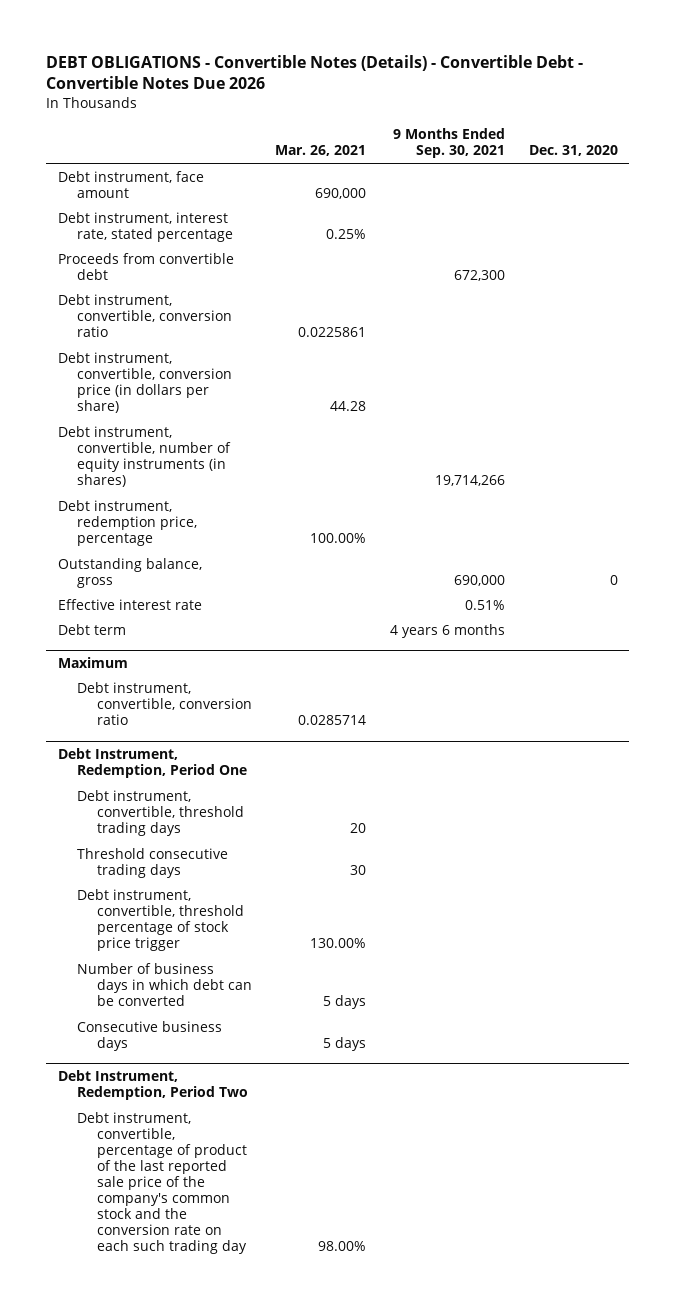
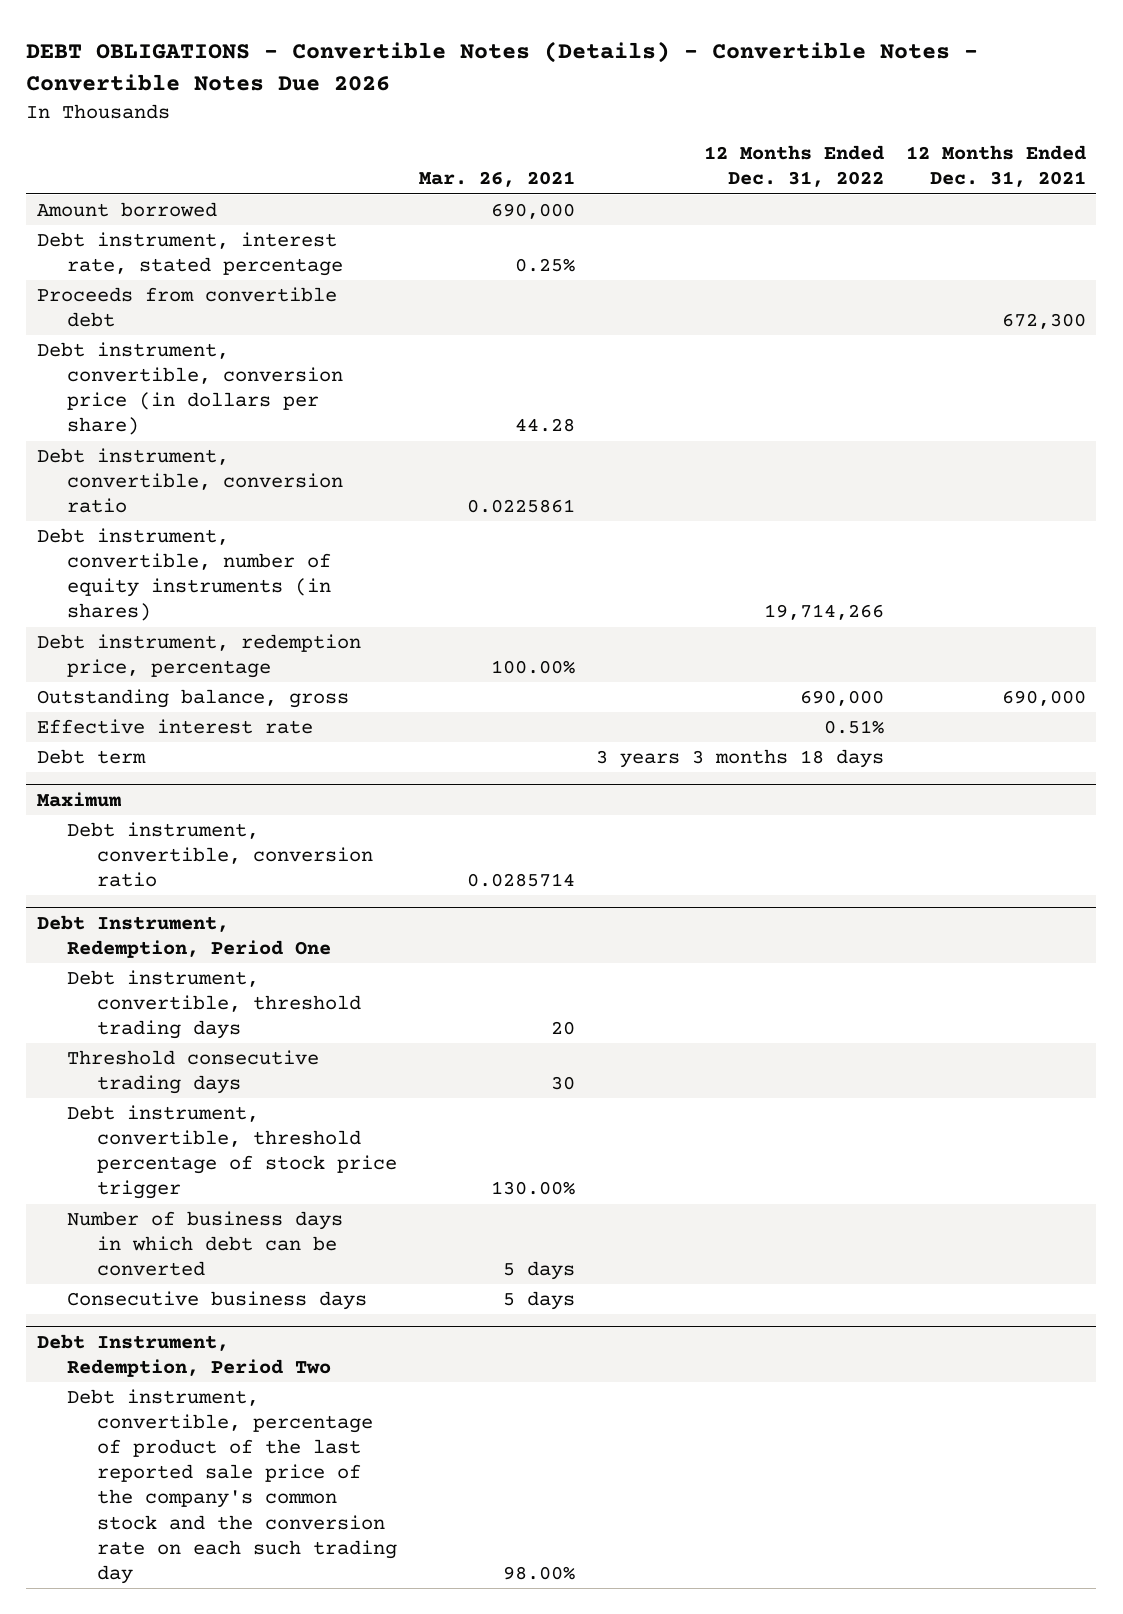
[46,54,584,90] DEBT OBLIGATIONS - Convertible Notes (Details) - Convertible Debt - Convertible Notes Due 2026 -> [26,41,979,92] DEBT OBLIGATIONS - Convertible Notes (Details) - Convertible Notes - Convertible Notes Due 2026
[392,128,505,159] 9 Months Ended Sep. 30, 2021 -> none
[528,145,618,157] Dec. 31, 2020 -> none
none -> [704,145,885,188] 12 Months Ended Dec. 31, 2022
none -> [905,145,1086,188] 12 Months Ended Dec. 31, 2021
[58,170,205,198] Debt instrument, face amount -> [37,202,218,218] Amount borrowed
[58,293,233,337] Debt instrument, convertible, conversion ratio -> [37,448,344,514] Debt instrument, convertible, conversion ratio

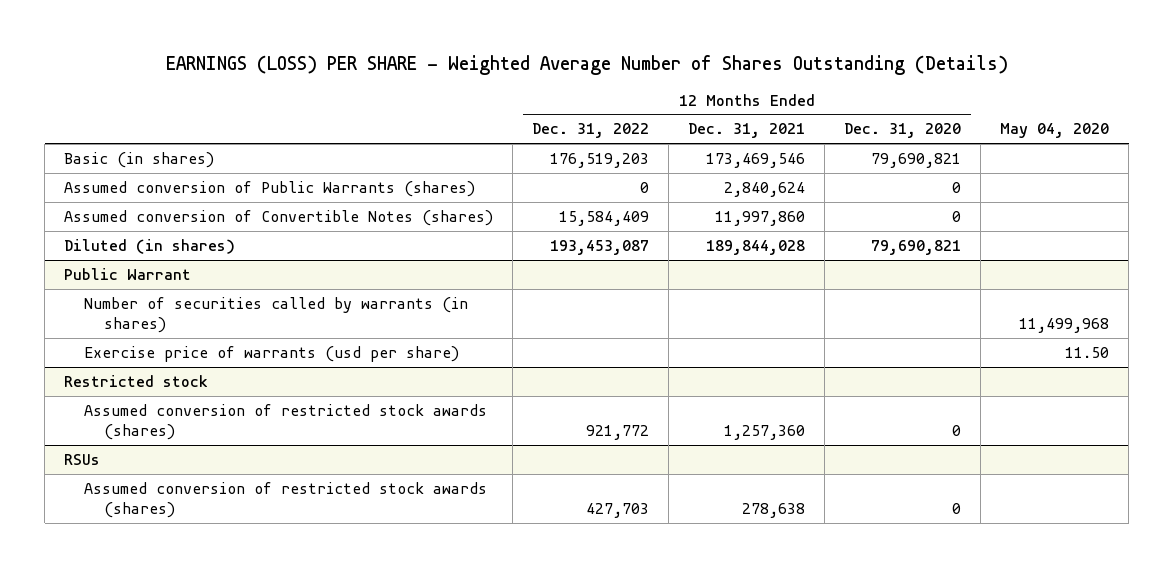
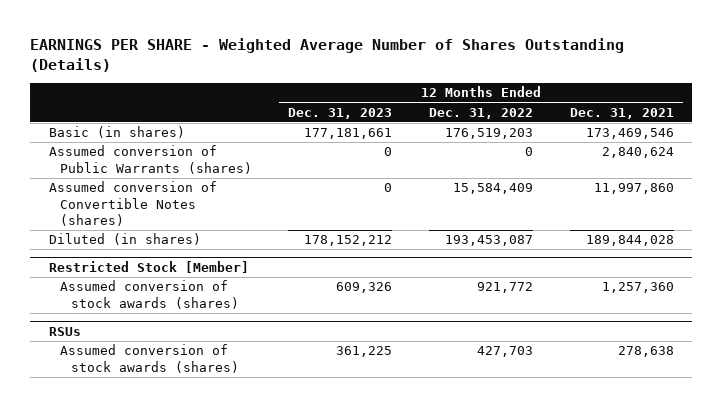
[165,54,1008,75] EARNINGS (LOSS) PER SHARE - Weighted Average Number of Shares Outstanding (Details) -> [30,38,625,73] EARNINGS PER SHARE - Weighted Average Number of Shares Outstanding (Details)
[844,123,962,139] Dec. 31, 2020 -> none
[1000,123,1110,139] May 04, 2020 -> none
none -> [288,107,393,119] Dec. 31, 2023
[64,267,192,280] Public Warrant -> none
[84,296,469,334] Number of securities called by warrants (in shares) -> none
[84,345,460,362] Exercise price of warrants (usd per share) -> none
[64,374,209,387] Restricted stock -> [48,260,249,273] Restricted Stock [Member]
[84,403,488,441] Assumed conversion of restricted stock awards (shares) -> [59,280,239,309] Assumed conversion of stock awards (shares)
[84,481,488,519] Assumed conversion of restricted stock awards (shares) -> [59,344,239,373] Assumed conversion of stock awards (shares)

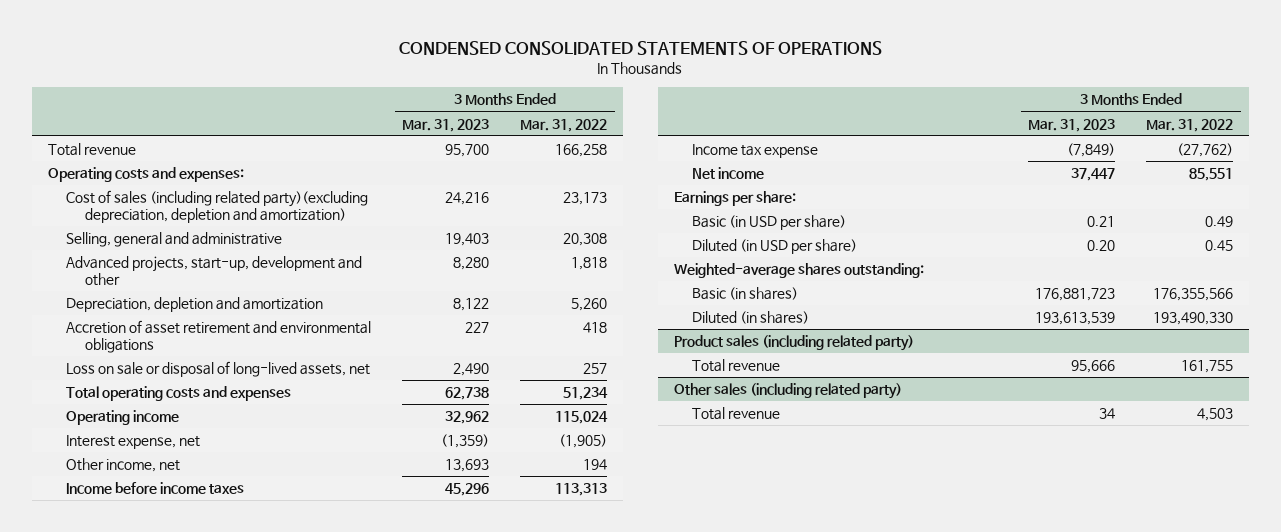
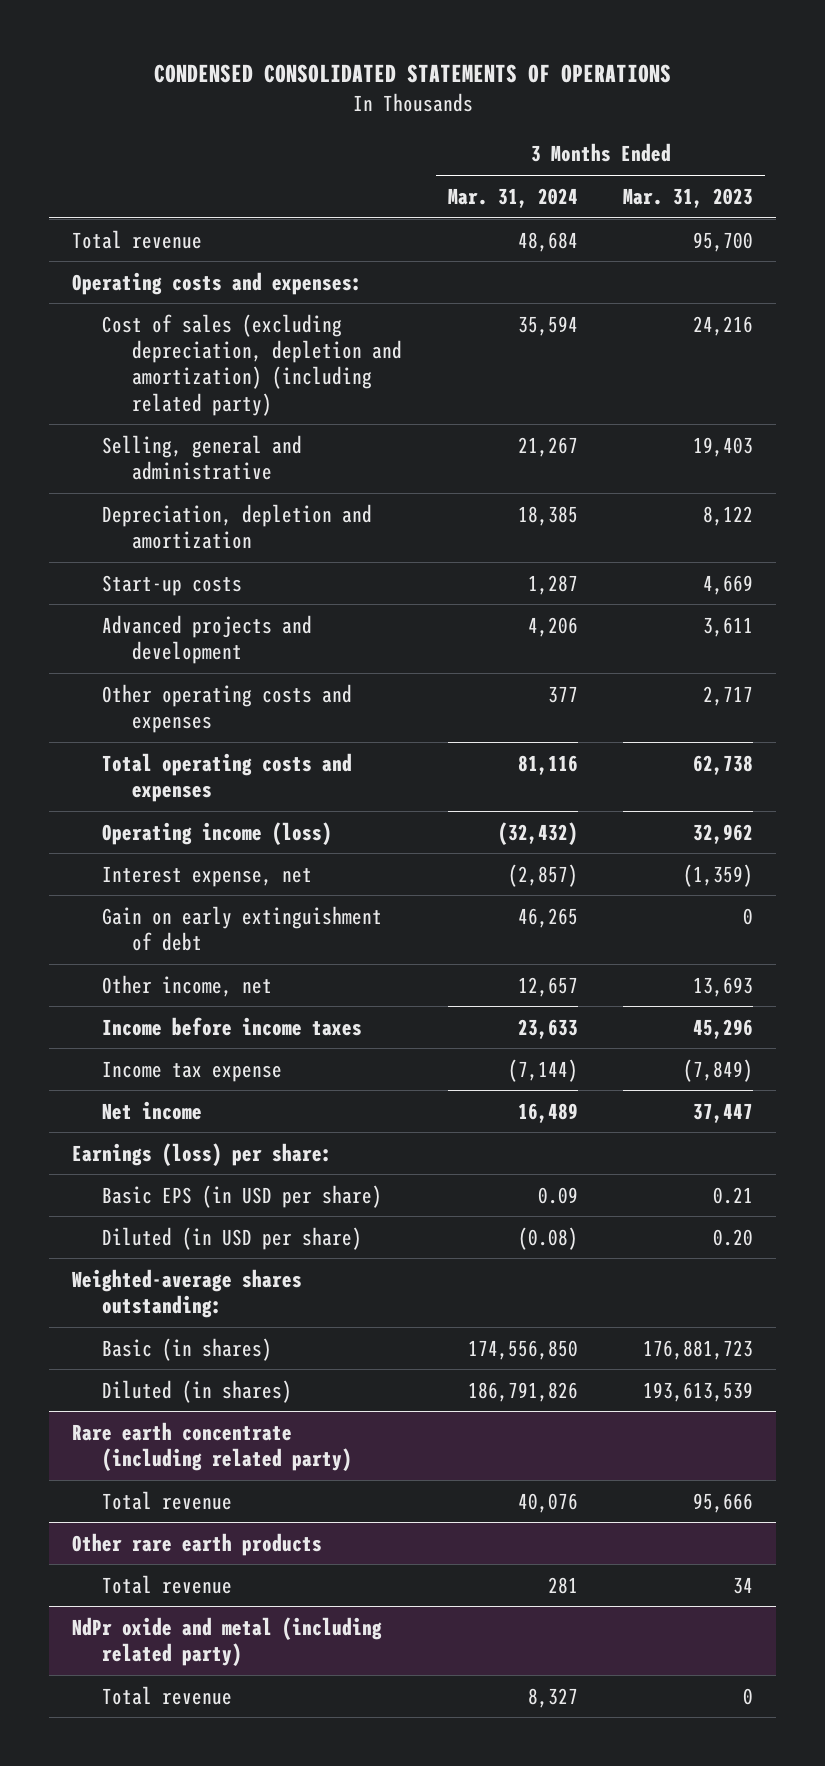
[520,118,608,132] Mar. 31, 2022 -> none
none -> [447,187,578,208] Mar. 31, 2024
[66,190,369,223] Cost of sales (including related party)(excluding depreciation, depletion and amortization) -> [102,313,403,416] Cost of sales (excluding depreciation, depletion and amortization) (including related party)
[66,256,363,286] Advanced projects, start-up, development and other -> none
[66,320,372,353] Accretion of asset retirement and environmental obligations -> none
[66,361,371,378] Loss on sale or disposal of long-lived assets, net -> none
none -> [102,574,243,596] Start-up costs
none -> [102,614,313,665] Advanced projects and development
none -> [102,683,353,734] Other operating costs and expenses
[66,410,180,426] Operating income -> [102,821,333,845] Operating income (loss)
none -> [102,905,383,952] Gain on early extinguishment of debt
[673,191,796,207] Earnings per share: -> [71,1142,332,1166] Earnings (loss) per share:
[692,215,847,231] Basic (in USD per share) -> [102,1184,383,1208] Basic EPS (in USD per share)
[673,335,914,352] Product sales (including related party) -> none
none -> [71,1421,353,1472] Rare earth concentrate (including related party)
[673,383,902,400] Other sales (including related party) -> none
none -> [71,1532,322,1556] Other rare earth products
none -> [71,1616,382,1667] NdPr oxide and metal (including related party)
none -> [102,1685,233,1705] Total revenue

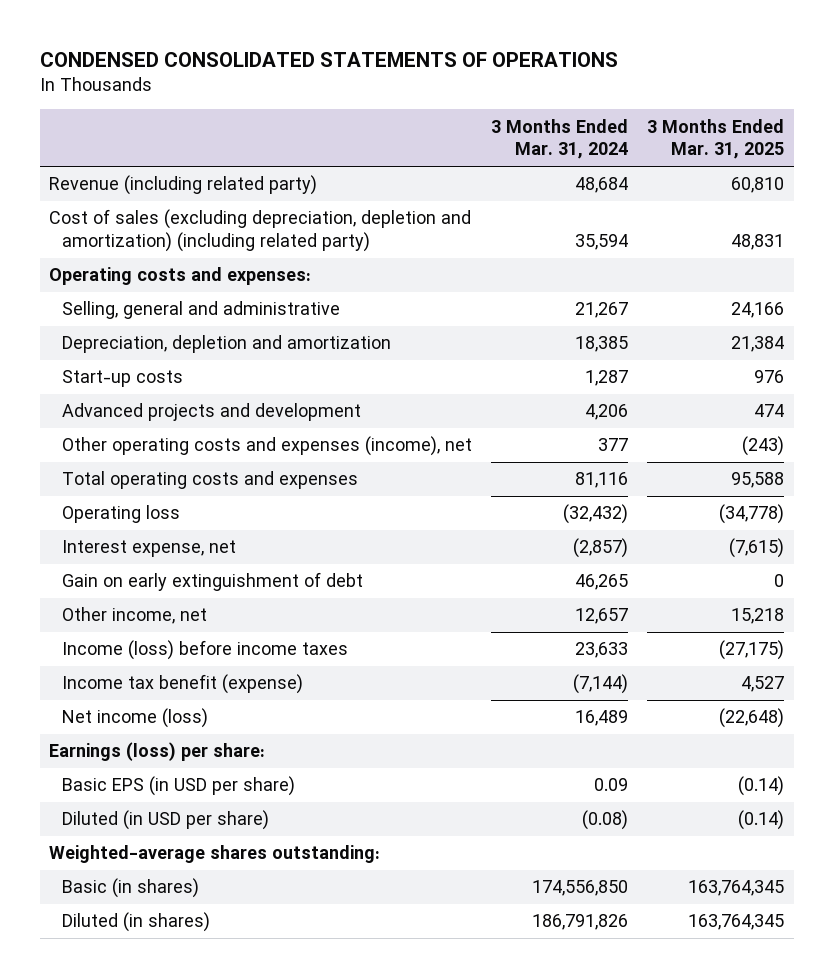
[623,187,754,208] Mar. 31, 2023 -> none
none -> [647,118,785,160] 3 Months Ended Mar. 31, 2025
[71,229,202,249] Total revenue -> [48,175,317,196] Revenue (including related party)
[71,271,362,295] Operating costs and expenses: -> [48,267,311,286] Operating costs and expenses:
[102,683,353,734] Other operating costs and expenses -> [62,436,473,457] Other operating costs and expenses (income), net
[102,821,333,845] Operating income (loss) -> [62,505,181,524] Operating loss
[102,1016,363,1036] Income before income taxes -> [62,640,349,661] Income (loss) before income taxes
[102,1060,283,1082] Income tax expense -> [62,674,304,695] Income tax benefit (expense)
[102,1100,203,1120] Net income -> [62,708,209,729] Net income (loss)
[71,1421,353,1472] Rare earth concentrate (including related party) -> none
[102,1490,233,1510] Total revenue -> none
[71,1532,322,1556] Other rare earth products -> none
[102,1574,233,1594] Total revenue -> none
[71,1616,382,1667] NdPr oxide and metal (including related party) -> none
[102,1685,233,1705] Total revenue -> none

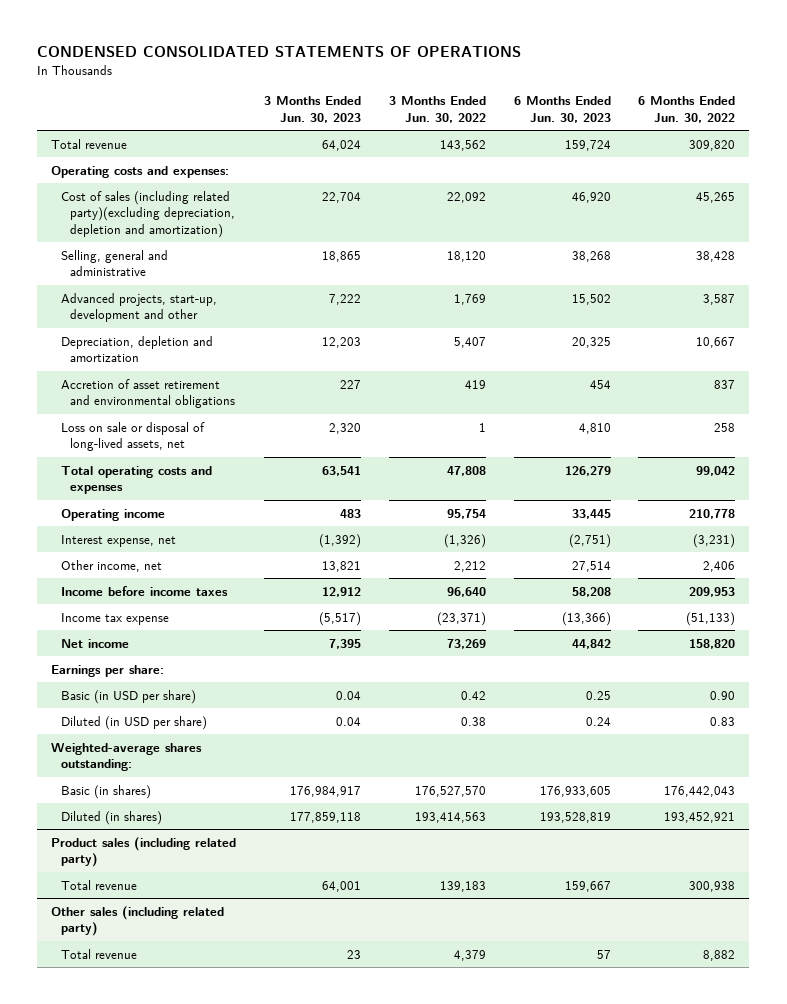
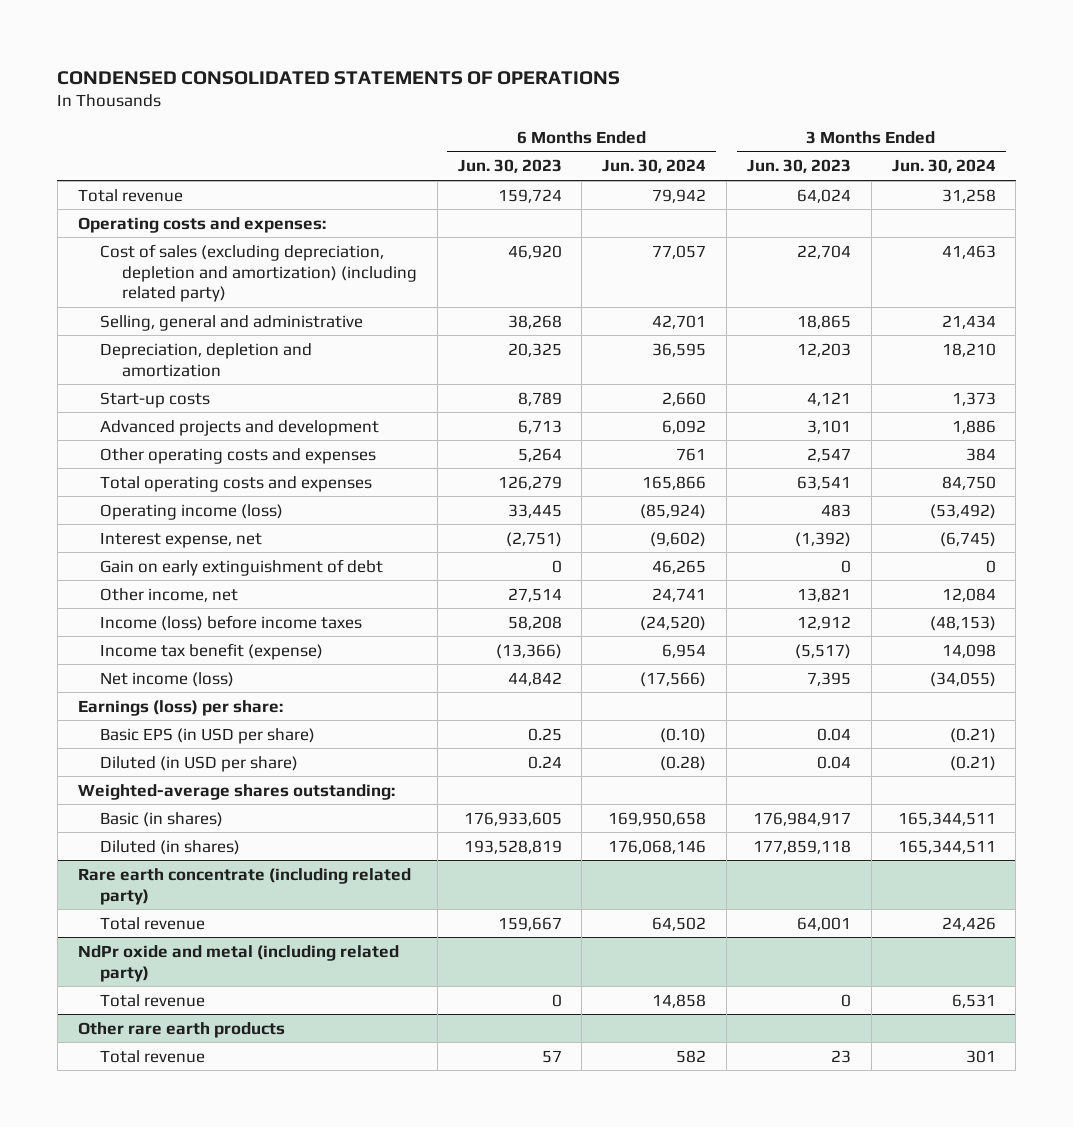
[388,96,486,123] 3 Months Ended Jun. 30, 2022 -> none
[638,96,736,123] 6 Months Ended Jun. 30, 2022 -> none
none -> [602,159,707,174] Jun. 30, 2024
none -> [891,159,996,174] Jun. 30, 2024
[60,190,236,238] Cost of sales (including related party)(excluding depreciation, depletion and amortization) -> [99,243,418,303] Cost of sales (excluding depreciation, depletion and amortization) (including related party)
[60,292,217,323] Advanced projects, start-up, development and other -> none
[60,378,236,409] Accretion of asset retirement and environmental obligations -> none
[60,421,205,452] Loss on sale or disposal of long-lived assets, net -> none
none -> [99,391,210,408] Start-up costs
none -> [99,419,379,436] Advanced projects and development
none -> [99,447,376,464] Other operating costs and expenses
[60,508,165,521] Operating income -> [99,503,283,520] Operating income (loss)
none -> [99,558,383,576] Gain on early extinguishment of debt
[60,585,228,596] Income before income taxes -> [99,614,362,631] Income (loss) before income taxes
[60,612,169,625] Income tax expense -> [99,642,323,660] Income tax benefit (expense)
[60,638,129,648] Net income -> [99,671,234,687] Net income (loss)
[51,664,165,677] Earnings per share: -> [77,699,283,716] Earnings (loss) per share:
[60,689,196,704] Basic (in USD per share) -> [99,727,315,744] Basic EPS (in USD per share)
[51,836,237,868] Product sales (including related party) -> none
none -> [77,867,411,905] Rare earth concentrate (including related party)
[51,905,225,937] Other sales (including related party) -> none
none -> [77,944,399,982] NdPr oxide and metal (including related party)
none -> [99,993,205,1007] Total revenue
none -> [77,1021,285,1038] Other rare earth products

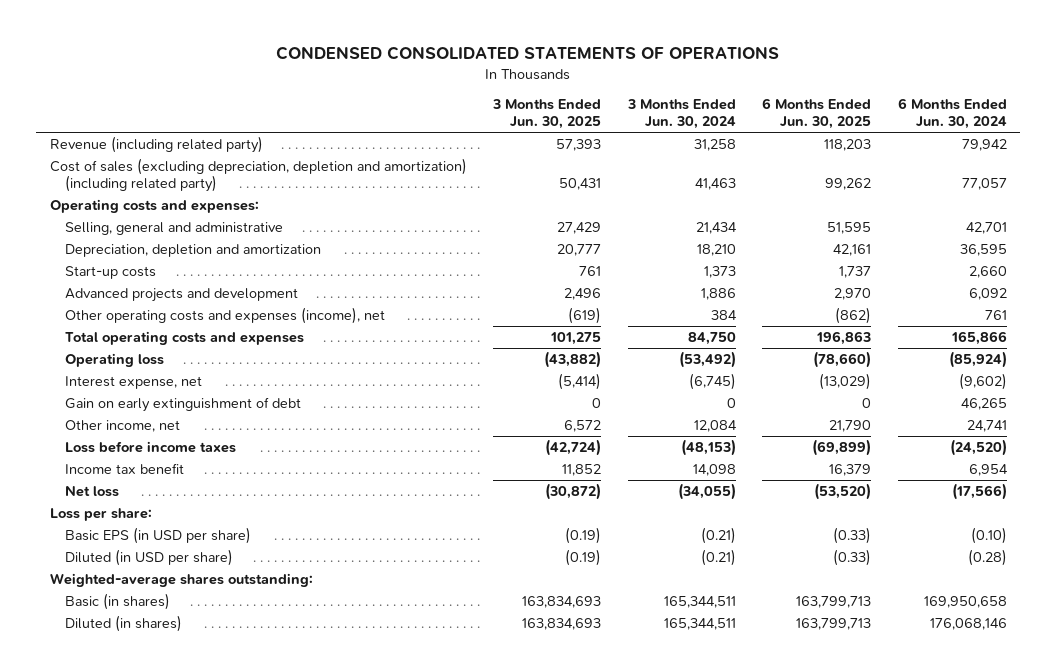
[457,159,562,174] Jun. 30, 2023 -> none
[746,159,851,174] Jun. 30, 2023 -> none
none -> [492,99,602,130] 3 Months Ended Jun. 30, 2025
none -> [762,98,872,130] 6 Months Ended Jun. 30, 2025
[77,188,183,202] Total revenue -> [49,135,263,153] Revenue (including related party)
[77,216,326,233] Operating costs and expenses: -> [49,198,259,213] Operating costs and expenses:
[99,447,376,464] Other operating costs and expenses -> [65,306,386,324] Other operating costs and expenses (income), net
[99,503,283,520] Operating income (loss) -> [65,352,165,367] Operating loss
[99,614,362,631] Income (loss) before income taxes -> [65,440,237,453] Loss before income taxes
[99,642,323,660] Income tax benefit (expense) -> [65,462,185,474] Income tax benefit
[99,671,234,687] Net income (loss) -> [65,485,120,497] Net loss
[77,699,283,716] Earnings (loss) per share: -> [49,507,152,521] Loss per share:
[77,867,411,905] Rare earth concentrate (including related party) -> none
[99,916,205,930] Total revenue -> none
[77,944,399,982] NdPr oxide and metal (including related party) -> none
[99,993,205,1007] Total revenue -> none
[77,1021,285,1038] Other rare earth products -> none
[99,1049,205,1063] Total revenue -> none

